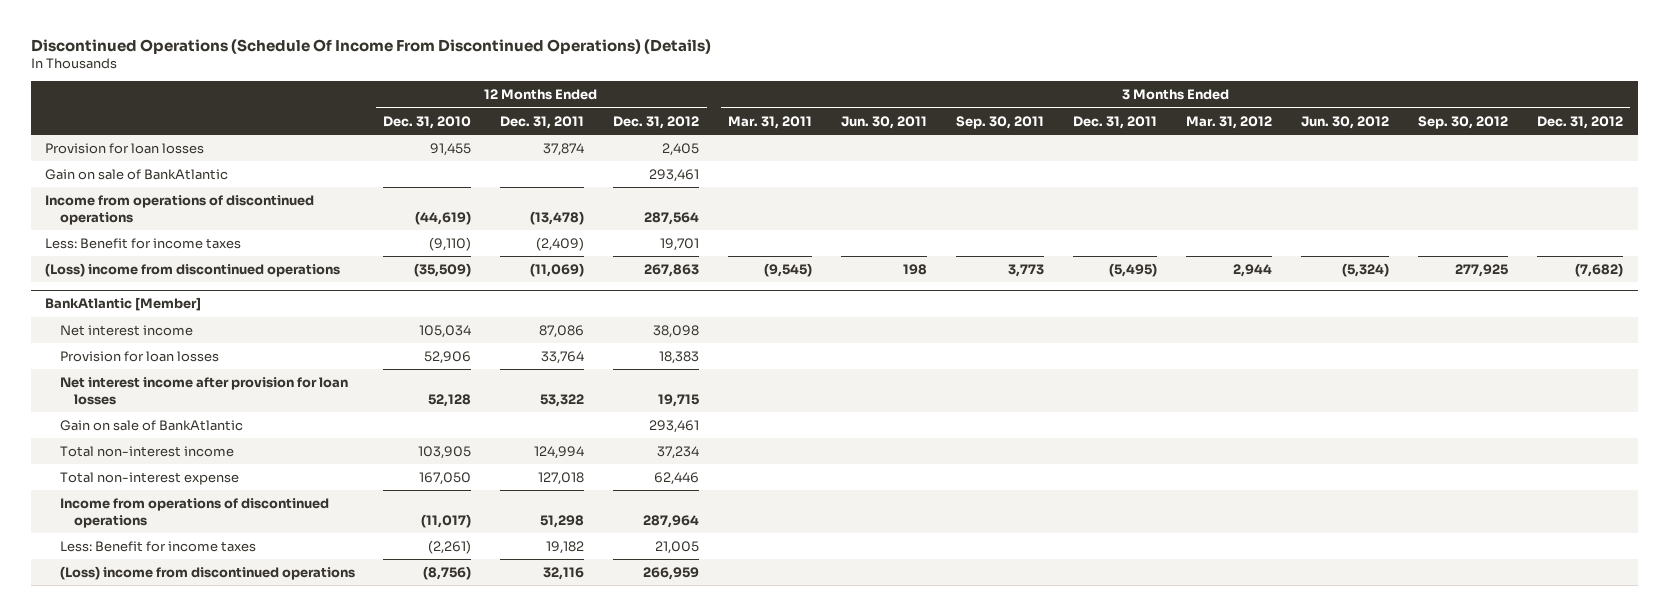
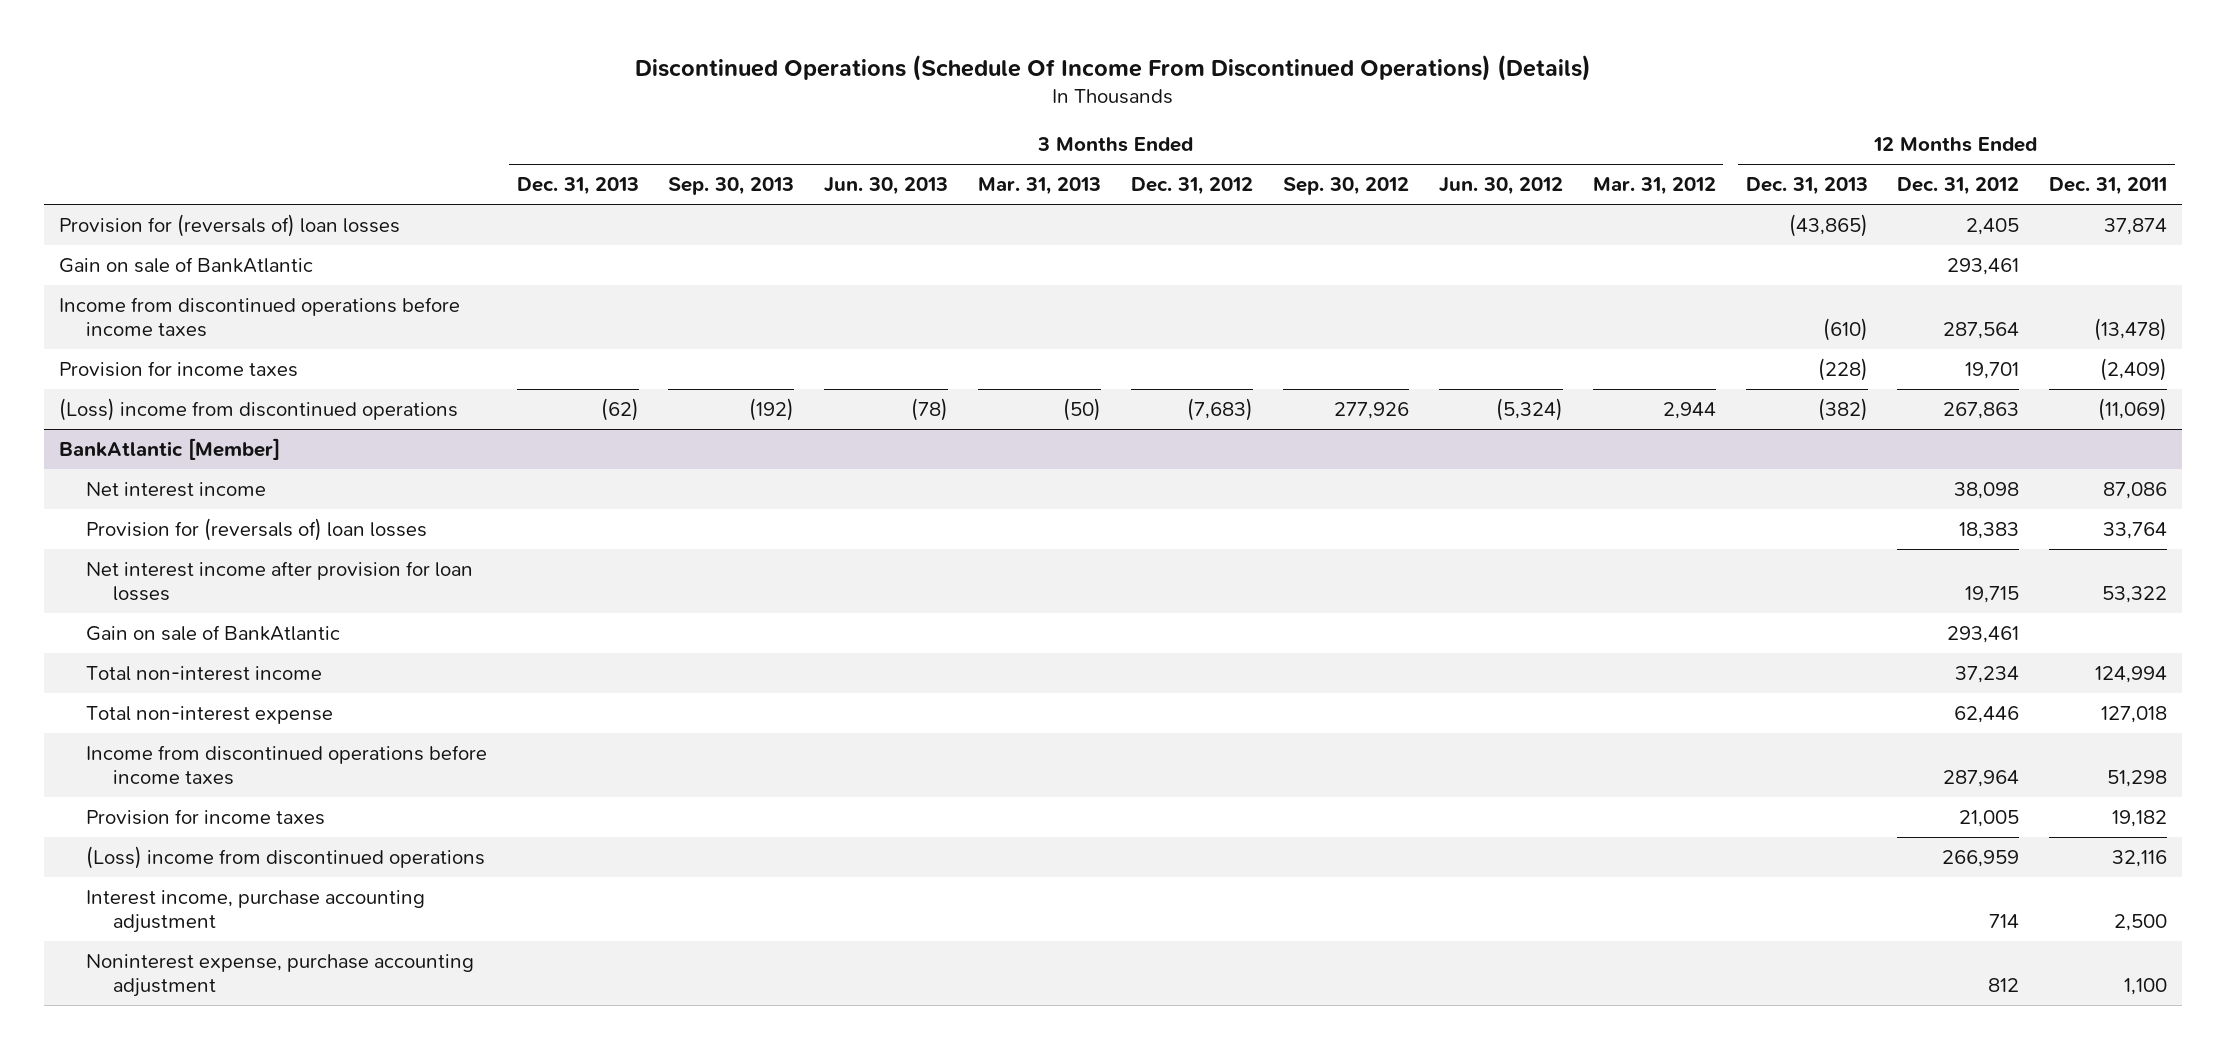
[383,115,472,129] Dec. 31, 2010 -> none
[728,115,813,129] Mar. 31, 2011 -> none
[841,115,928,129] Jun. 30, 2011 -> none
[956,115,1045,129] Sep. 30, 2011 -> none
[1073,115,1158,129] Dec. 31, 2011 -> none
none -> [516,177,639,196] Dec. 31, 2013
none -> [668,177,795,196] Sep. 30, 2013
none -> [824,177,949,196] Jun. 30, 2013
none -> [978,177,1102,196] Mar. 31, 2013
none -> [1745,177,1868,196] Dec. 31, 2013
[45,142,205,154] Provision for loan losses -> [58,214,400,238] Provision for (reversals of) loan losses
[45,194,315,225] Income from operations of discontinued operations -> [58,297,460,338] Income from discontinued operations before income taxes
[45,237,242,249] Less: Benefit for income taxes -> [58,361,298,378] Provision for income taxes
[1455,263,1509,277] 277,925 -> [1333,402,1409,420] 277,926
[1575,262,1624,277] (7,682) -> [1187,398,1254,422] (7,683)
[59,350,219,362] Provision for loan losses -> [85,518,427,542] Provision for (reversals of) loan losses
[59,497,329,528] Income from operations of discontinued operations -> [85,745,487,786] Income from discontinued operations before income taxes
[59,540,256,552] Less: Benefit for income taxes -> [85,809,325,826] Provision for income taxes
none -> [85,890,425,934] Interest income, purchase accounting adjustment
none -> [85,954,474,998] Noninterest expense, purchase accounting adjustment

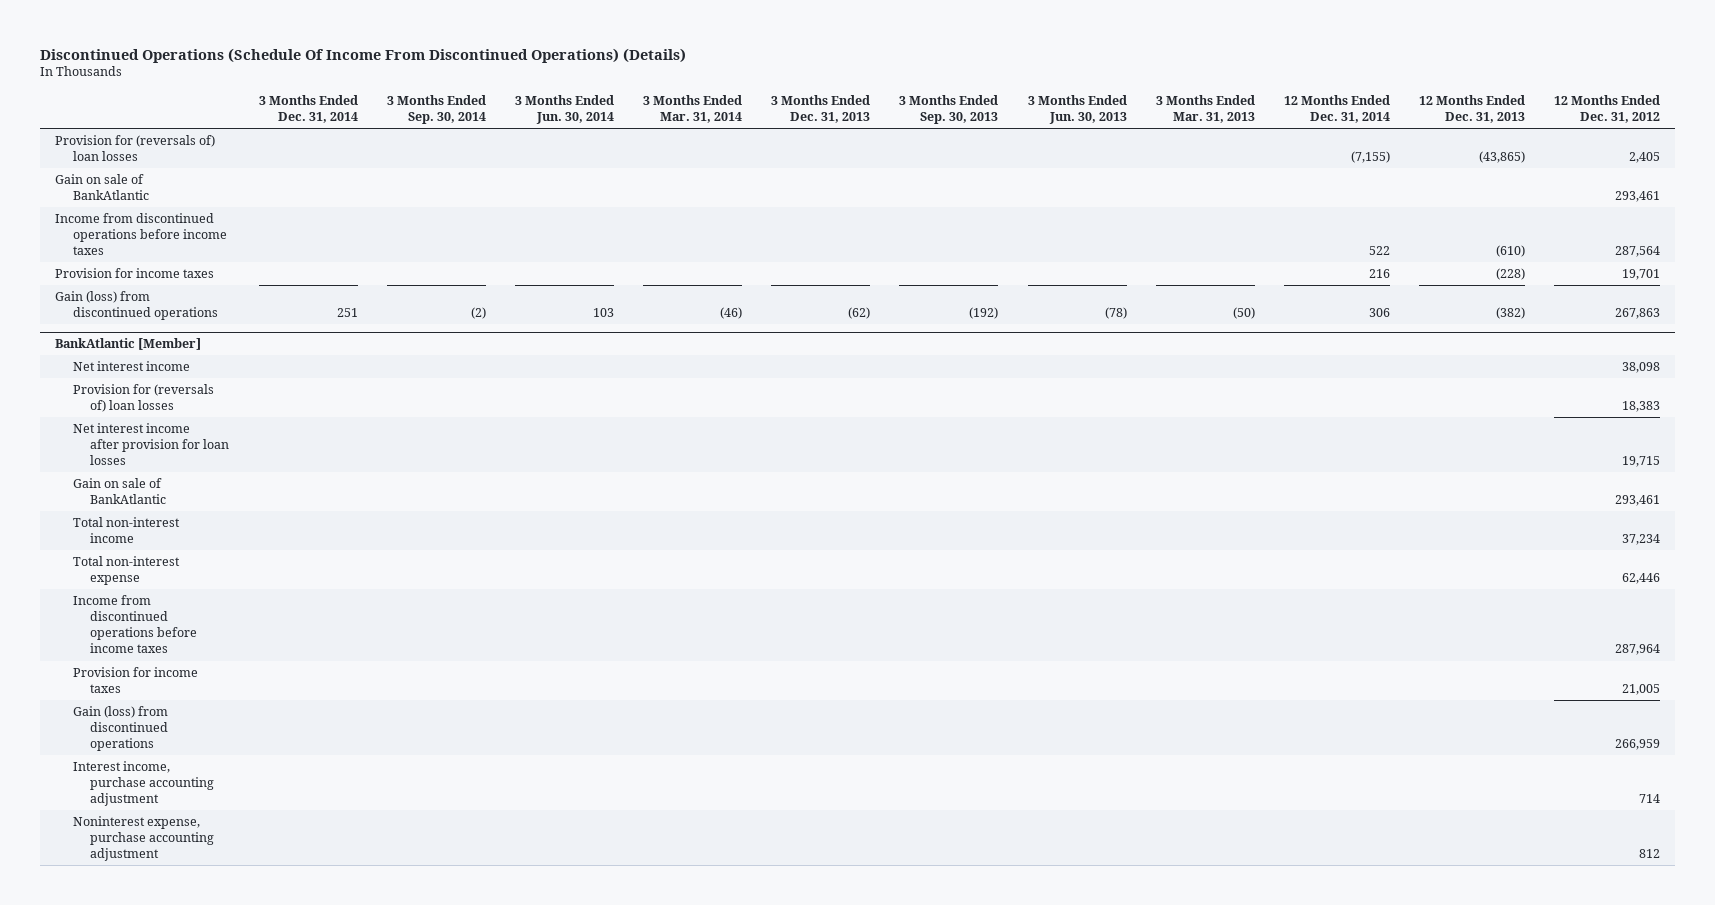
[1131,177,1254,196] Dec. 31, 2012 -> none
[1282,177,1409,196] Sep. 30, 2012 -> none
[1438,177,1563,196] Jun. 30, 2012 -> none
[1592,177,1716,196] Mar. 31, 2012 -> none
[2049,177,2168,196] Dec. 31, 2011 -> none
none -> [258,94,358,124] 3 Months Ended Dec. 31, 2014
none -> [386,94,486,125] 3 Months Ended Sep. 30, 2014
none -> [514,94,614,125] 3 Months Ended Jun. 30, 2014
none -> [643,94,743,124] 3 Months Ended Mar. 31, 2014
none -> [1283,94,1390,124] 12 Months Ended Dec. 31, 2014
[58,398,458,422] (Loss) income from discontinued operations -> [54,291,218,321] Gain (loss) from discontinued operations
[85,846,485,870] (Loss) income from discontinued operations -> [72,706,169,752] Gain (loss) from discontinued operations

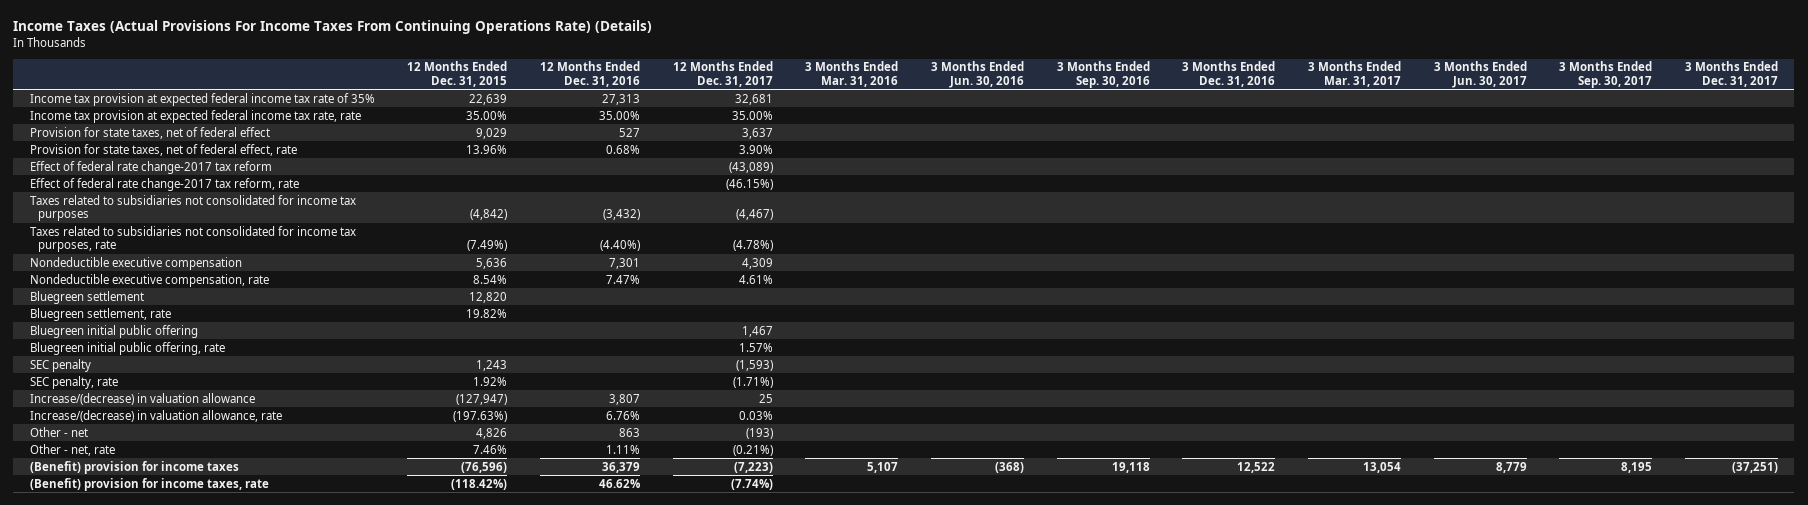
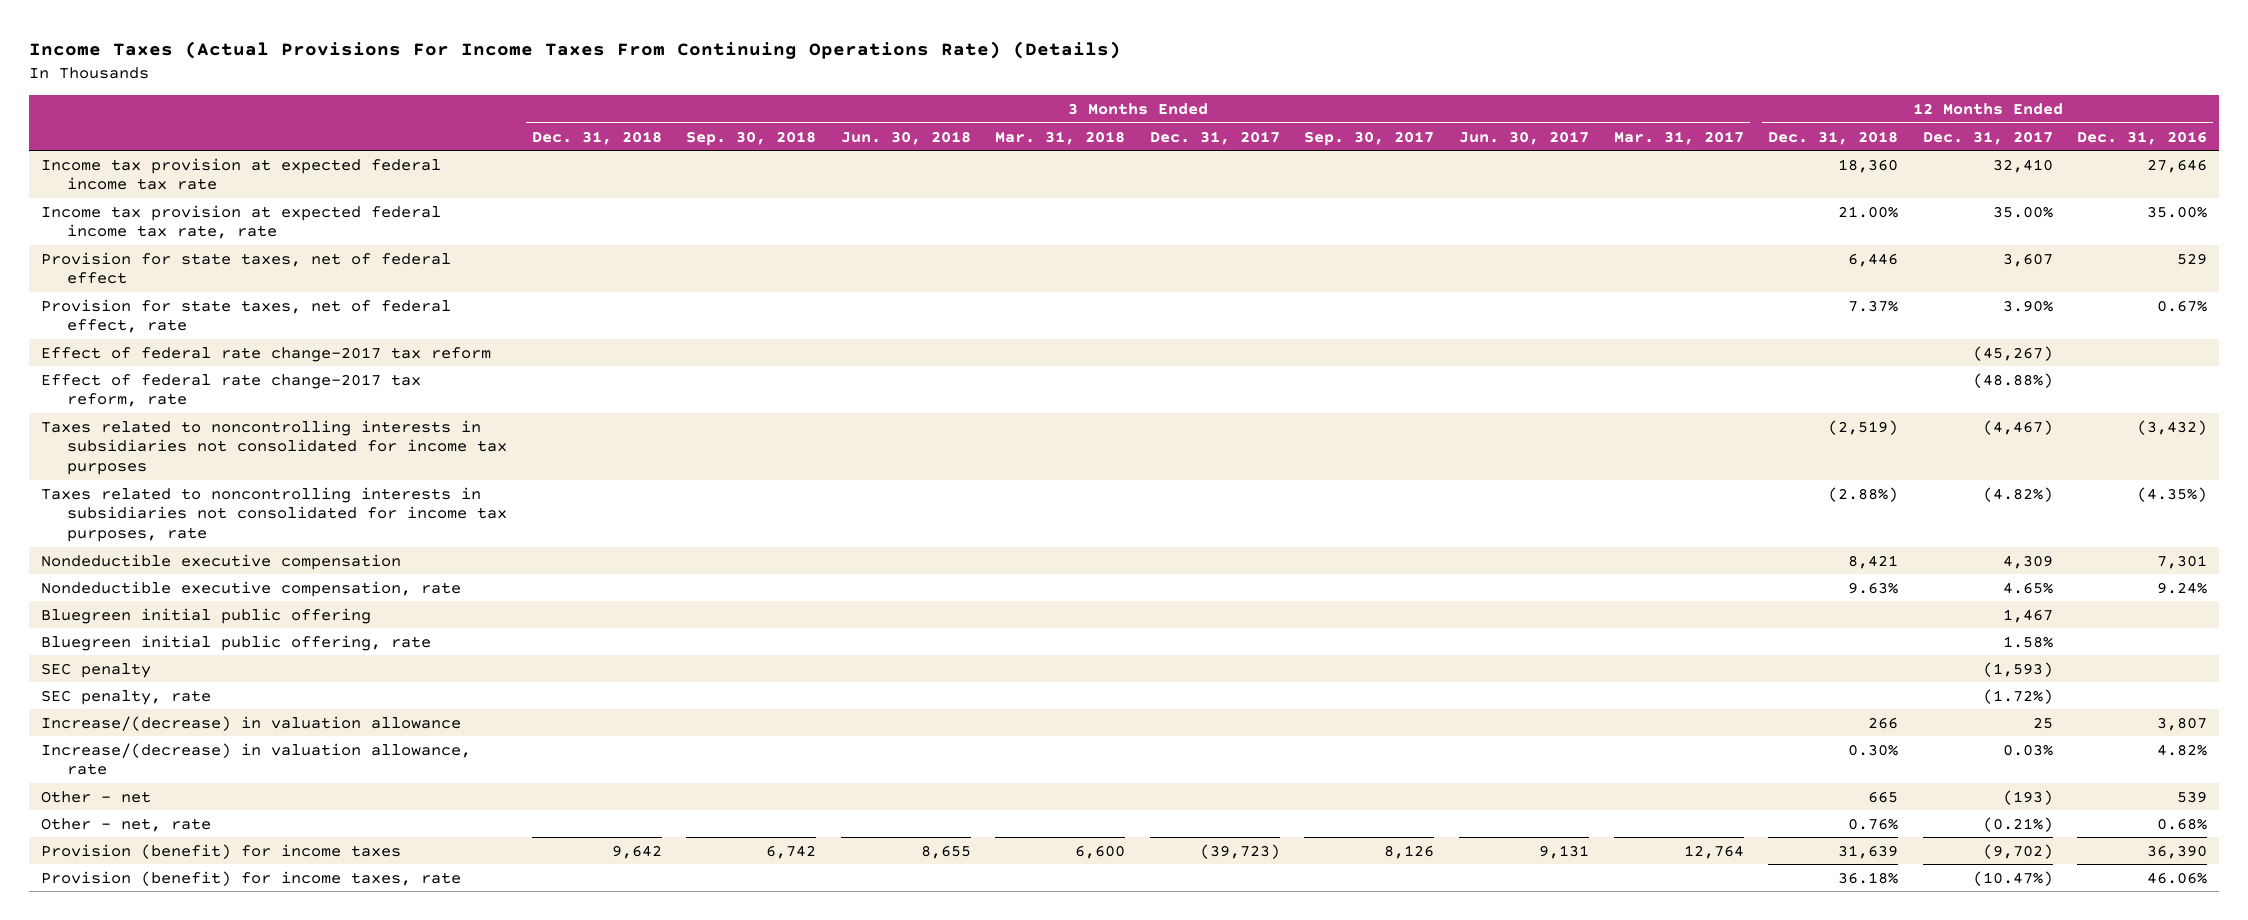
[407,61,508,87] 12 Months Ended Dec. 31, 2015 -> none
[805,61,899,87] 3 Months Ended Mar. 31, 2016 -> none
[931,61,1025,88] 3 Months Ended Jun. 30, 2016 -> none
[1056,61,1150,88] 3 Months Ended Sep. 30, 2016 -> none
[1182,61,1276,87] 3 Months Ended Dec. 31, 2016 -> none
none -> [531,130,662,145] Dec. 31, 2018
none -> [686,130,817,146] Sep. 30, 2018
none -> [840,130,971,145] Jun. 30, 2018
none -> [995,130,1126,145] Mar. 31, 2018
none -> [1768,130,1899,145] Dec. 31, 2018
[29,92,375,106] Income tax provision at expected federal income tax rate of 35% -> [41,157,442,191] Income tax provision at expected federal income tax rate
[602,93,641,105] 27,313 -> [2147,158,2208,173] 27,646
[734,93,773,105] 32,681 -> [1992,158,2053,173] 32,410
[619,127,641,137] 527 -> [2177,252,2208,265] 529
[741,127,773,139] 3,637 -> [2002,252,2053,267] 3,607
[606,144,641,154] 0.68% -> [2157,299,2208,312] 0.67%
[728,161,773,173] (43,089) -> [1972,345,2053,361] (45,267)
[725,178,773,190] (46.15%) -> [1972,372,2053,388] (48.88%)
[29,194,356,222] Taxes related to subsidiaries not consolidated for income tax purposes -> [41,419,508,476] Taxes related to noncontrolling interests in subsidiaries not consolidated for income tax purposes
[29,225,356,253] Taxes related to subsidiaries not consolidated for income tax purposes, rate -> [41,486,508,543] Taxes related to noncontrolling interests in subsidiaries not consolidated for income tax purposes, rate
[600,240,641,252] (4.40%) -> [2137,486,2208,502] (4.35%)
[732,240,773,252] (4.78%) -> [1982,486,2053,502] (4.82%)
[29,290,144,304] Bluegreen settlement -> none
[29,307,171,321] Bluegreen settlement, rate -> none
[606,274,641,284] 7.47% -> [2157,581,2208,594] 9.24%
[738,274,773,284] 4.61% -> [2002,581,2053,594] 4.65%
[738,342,773,352] 1.57% -> [2002,635,2053,648] 1.58%
[732,376,773,388] (1.71%) -> [1982,688,2053,704] (1.72%)
[606,410,641,420] 6.76% -> [2157,743,2208,756] 4.82%
[619,427,641,437] 863 -> [2177,790,2208,803] 539
[606,444,641,454] 1.11% -> [2157,817,2208,830] 0.68%
[29,460,239,474] (Benefit) provision for income taxes -> [41,843,402,859] Provision (benefit) for income taxes
[602,461,641,473] 36,379 -> [2147,844,2208,859] 36,390
[733,461,773,473] (7,223) -> [1982,843,2053,859] (9,702)
[1363,461,1402,473] 13,054 -> [1683,844,1744,859] 12,764
[1495,461,1527,473] 8,779 -> [1538,844,1589,859] 9,131
[1621,461,1653,473] 8,195 -> [1384,844,1435,859] 8,126
[1732,461,1779,473] (37,251) -> [1199,843,1280,859] (39,723)
[29,477,269,491] (Benefit) provision for income taxes, rate -> [41,870,462,886] Provision (benefit) for income taxes, rate
[599,478,641,488] 46.62% -> [2147,871,2208,884] 46.06%
[730,478,773,490] (7.74%) -> [1972,870,2053,886] (10.47%)

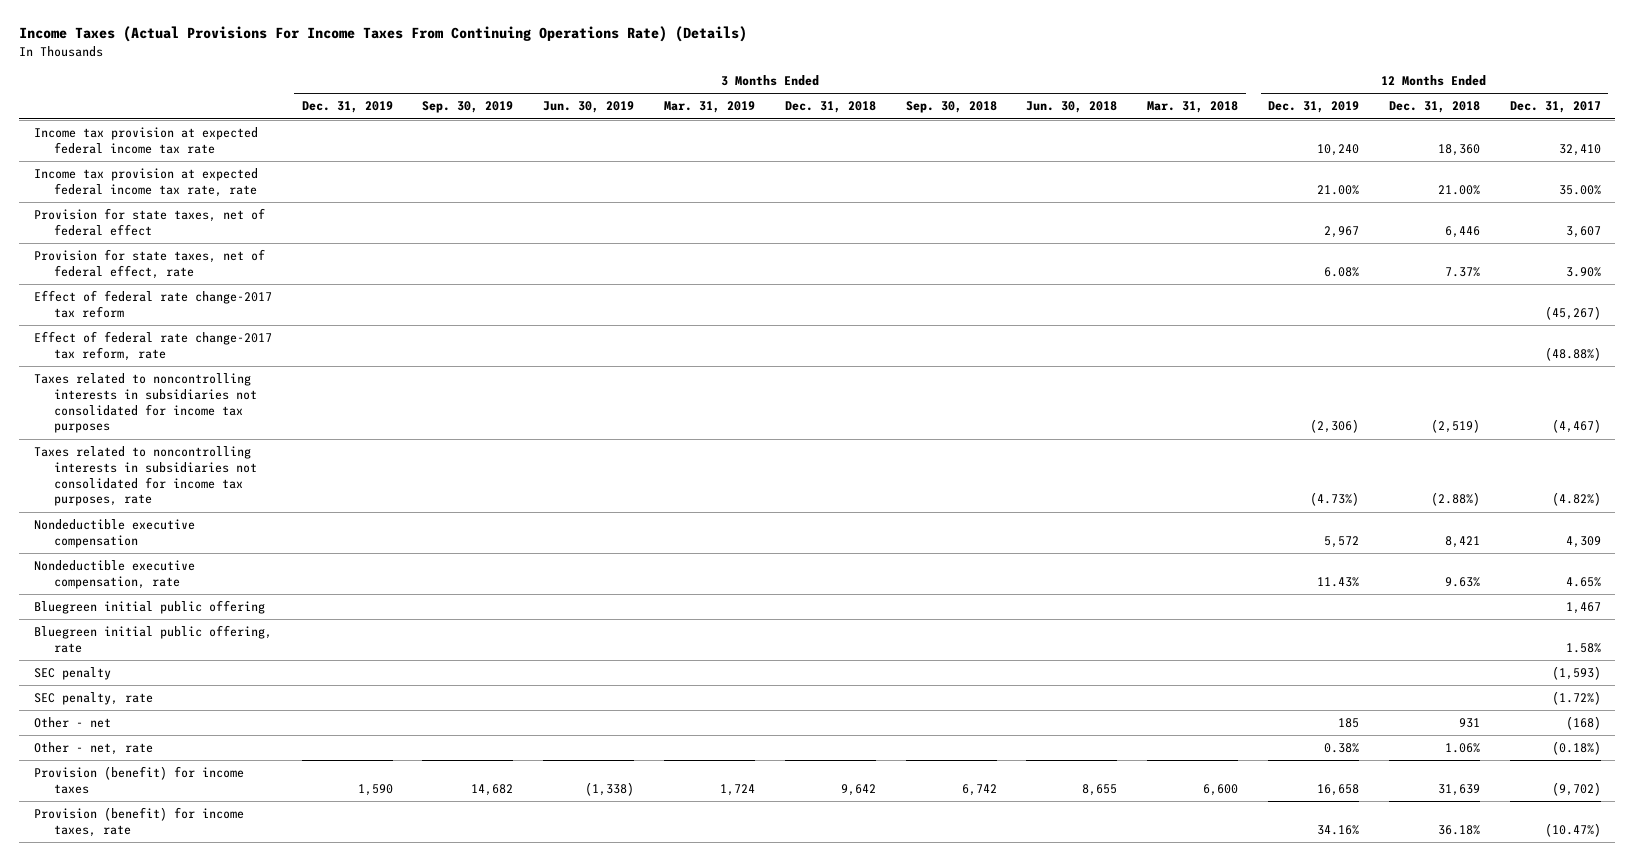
[1149,130,1280,145] Dec. 31, 2017 -> none
[1304,130,1435,146] Sep. 30, 2017 -> none
[1458,130,1589,145] Jun. 30, 2017 -> none
[1613,130,1744,145] Mar. 31, 2017 -> none
[2077,130,2208,145] Dec. 31, 2016 -> none
none -> [301,101,393,114] Dec. 31, 2019
none -> [422,101,514,114] Sep. 30, 2019
none -> [543,101,635,114] Jun. 30, 2019
none -> [663,101,755,114] Mar. 31, 2019
none -> [1267,101,1359,114] Dec. 31, 2019
[41,715,462,731] Increase/(decrease) in valuation allowance -> none
[41,742,472,776] Increase/(decrease) in valuation allowance, rate -> none
[1868,790,1899,803] 665 -> [1458,718,1480,729] 931
[2002,789,2053,805] (193) -> [1565,716,1601,731] (168)
[1848,817,1899,830] 0.76% -> [1444,743,1480,754] 1.06%
[1982,816,2053,832] (0.21%) -> [1551,741,1601,756] (0.18%)

